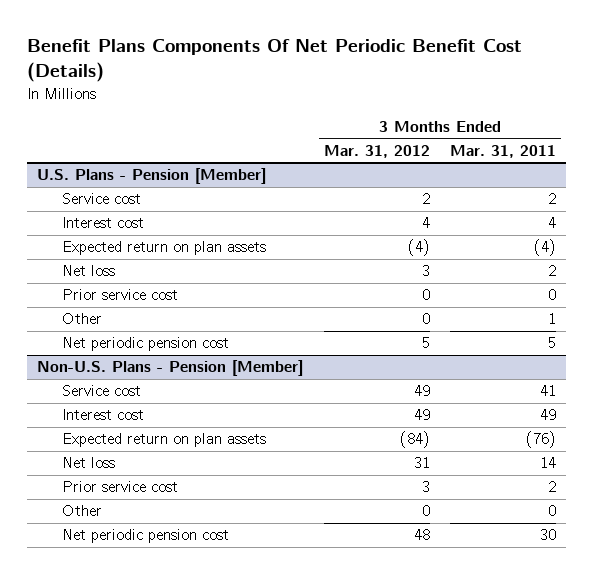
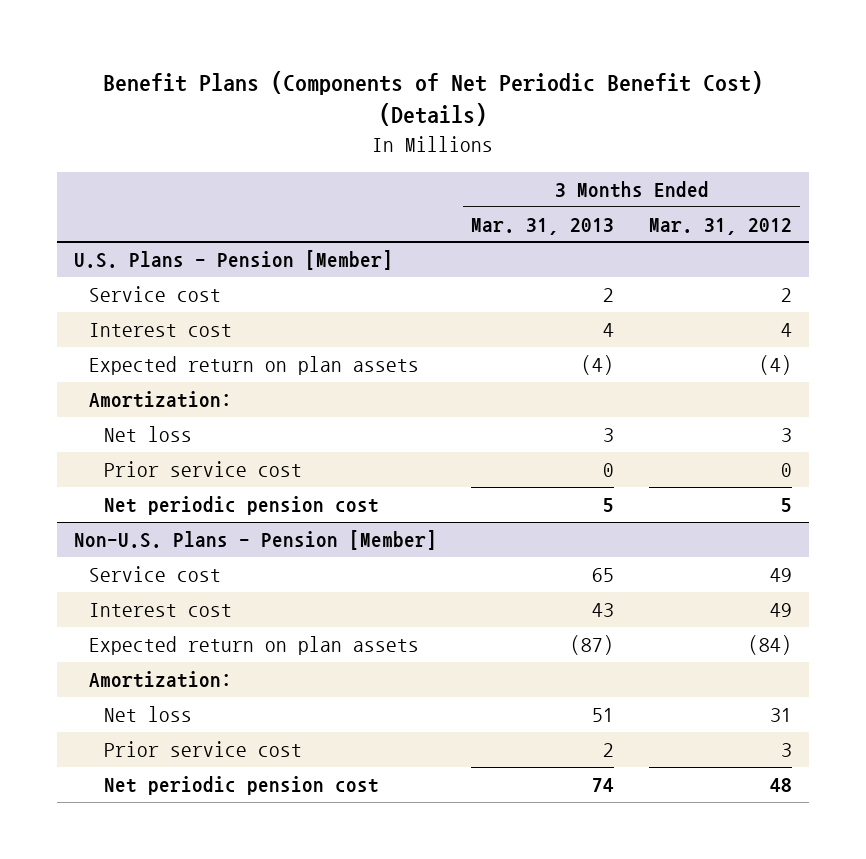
[27,39,523,83] Benefit Plans Components Of Net Periodic Benefit Cost (Details) -> [102,70,763,127] Benefit Plans (Components of Net Periodic Benefit Cost) (Details)
[450,145,557,159] Mar. 31, 2011 -> none
none -> [471,217,615,235] Mar. 31, 2013
none -> [88,391,232,409] Amortization:
[62,313,103,325] Other -> none
none -> [88,671,232,689] Amortization:
[62,505,103,517] Other -> none

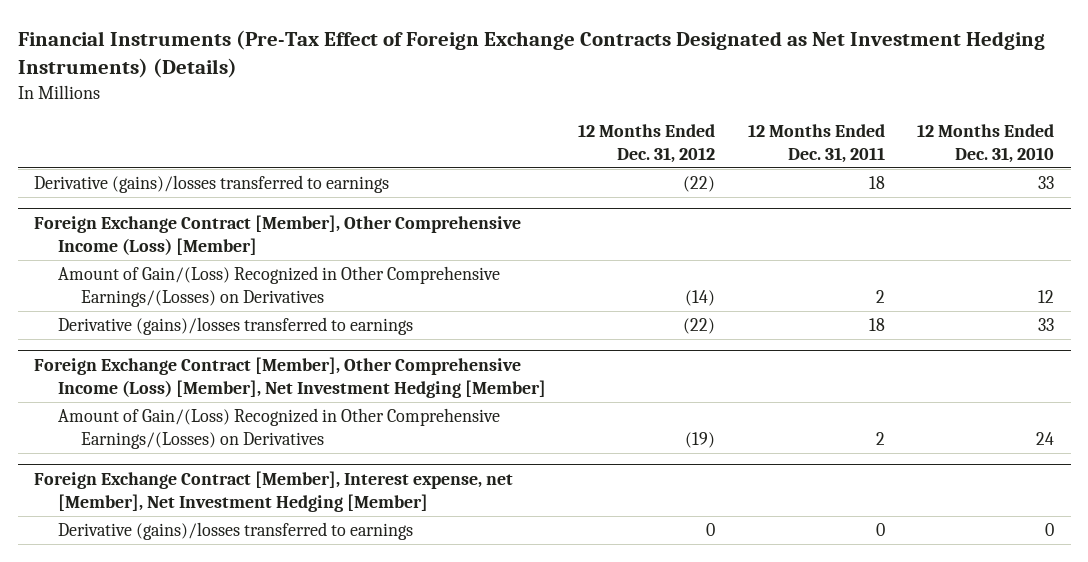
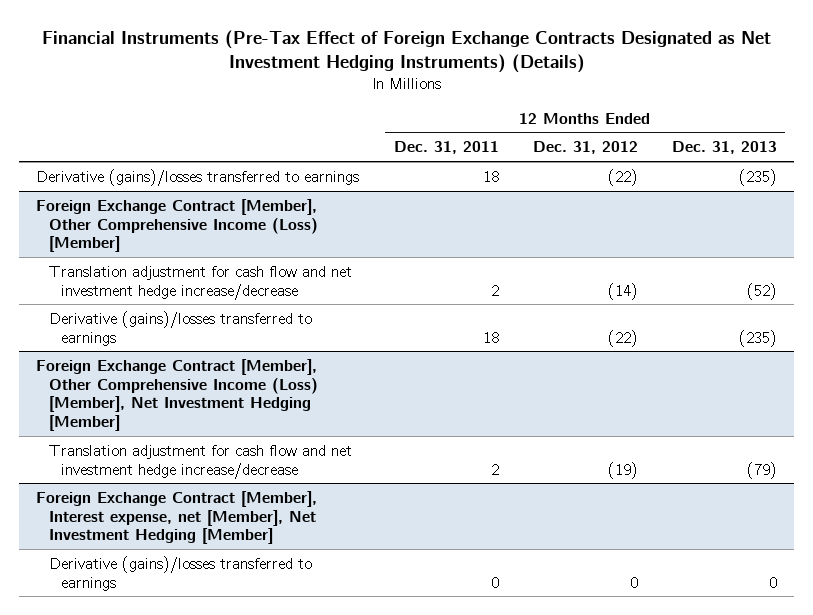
[917,124,1055,164] 12 Months Ended Dec. 31, 2010 -> none
none -> [671,141,777,155] Dec. 31, 2013
[57,266,500,308] Amount of Gain/(Loss) Recognized in Other Comprehensive Earnings/(Losses) on Derivatives -> [48,265,352,300] Translation adjustment for cash flow and net investment hedge increase/decrease
[57,408,500,450] Amount of Gain/(Loss) Recognized in Other Comprehensive Earnings/(Losses) on Derivatives -> [48,444,352,479] Translation adjustment for cash flow and net investment hedge increase/decrease

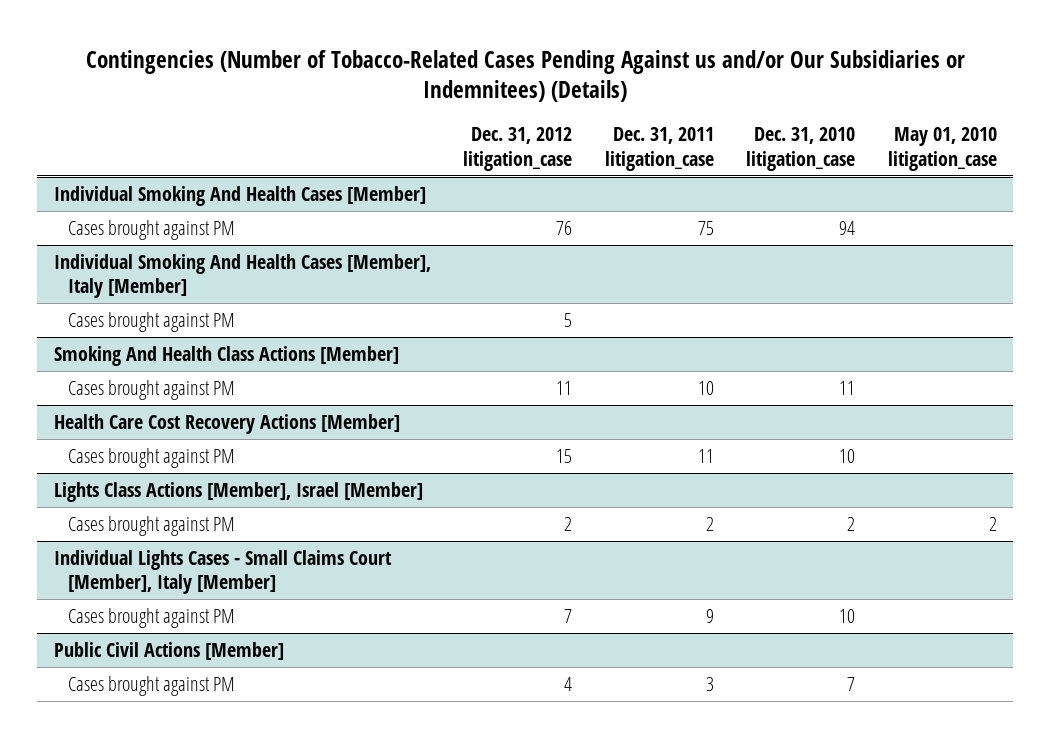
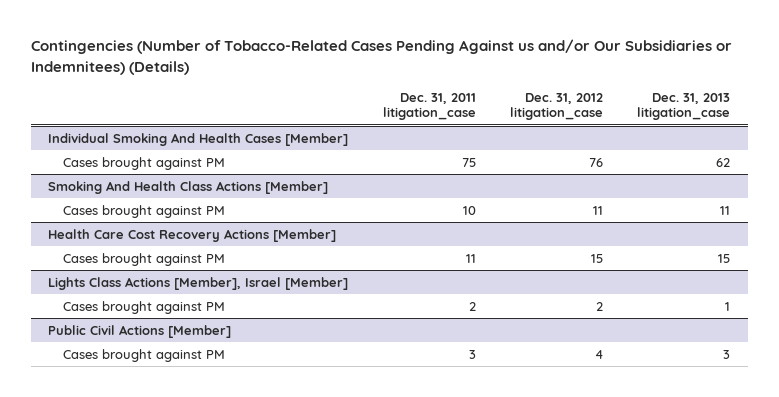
[746,127,856,171] Dec. 31, 2010 litigation_case -> none
[887,127,997,171] May 01, 2010 litigation_case -> none
none -> [637,92,731,121] Dec. 31, 2013 litigation_case
[53,253,431,298] Individual Smoking And Health Cases [Member], Italy [Member] -> none
[68,311,236,332] Cases brought against PM -> none
[53,549,392,594] Individual Lights Cases - Small Claims Court [Member], Italy [Member] -> none
[68,607,236,628] Cases brought against PM -> none

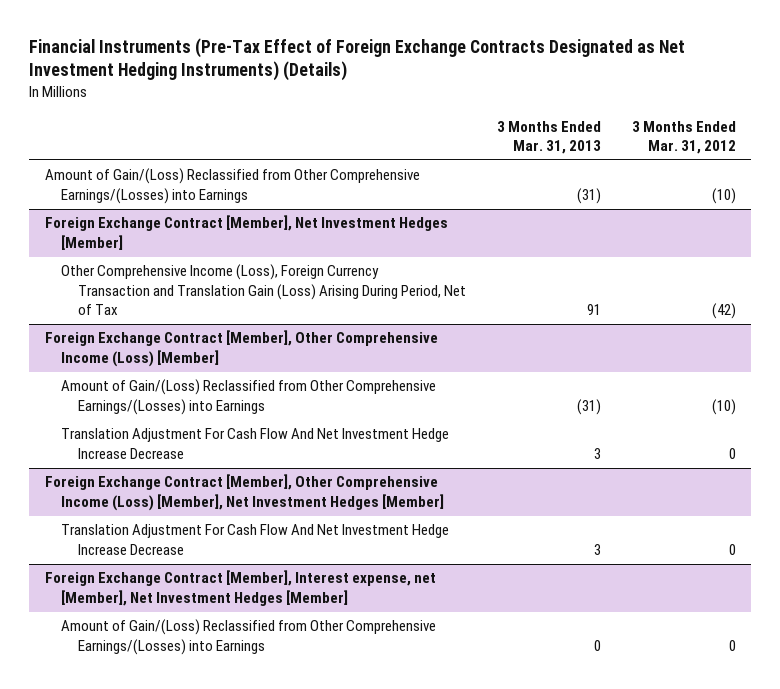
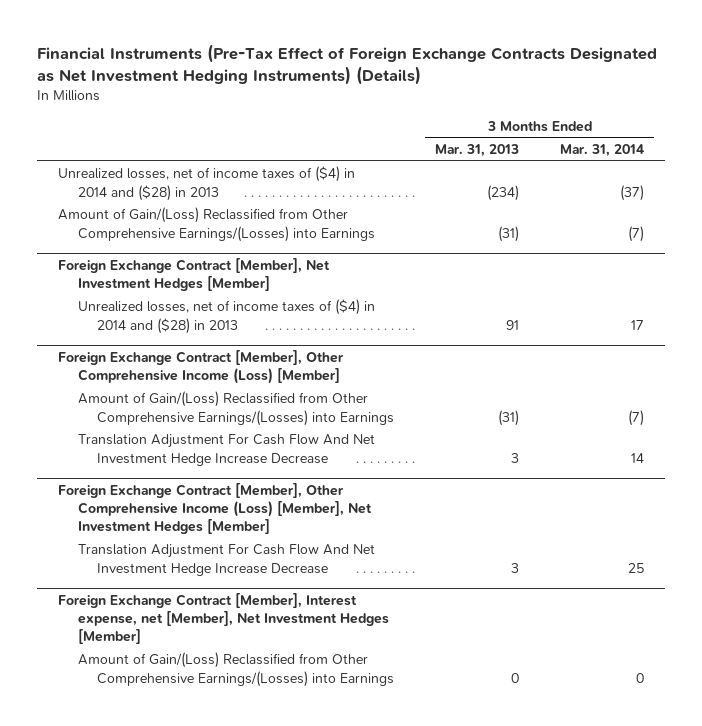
[631,120,736,154] 3 Months Ended Mar. 31, 2012 -> none
none -> [560,144,645,158] Mar. 31, 2014
none -> [57,166,355,201] Unrealized losses, net of income taxes of ($4) in 2014 and ($28) in 2013
[61,264,467,316] Other Comprehensive Income (Loss), Foreign Currency Transaction and Translation Gain (Loss) Arising During Period, Net of Tax -> [77,299,375,334] Unrealized losses, net of income taxes of ($4) in 2014 and ($28) in 2013

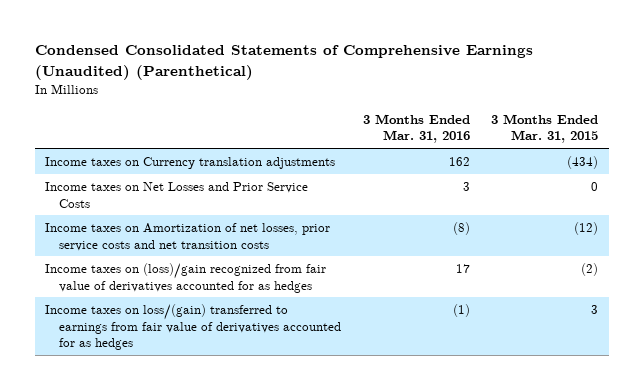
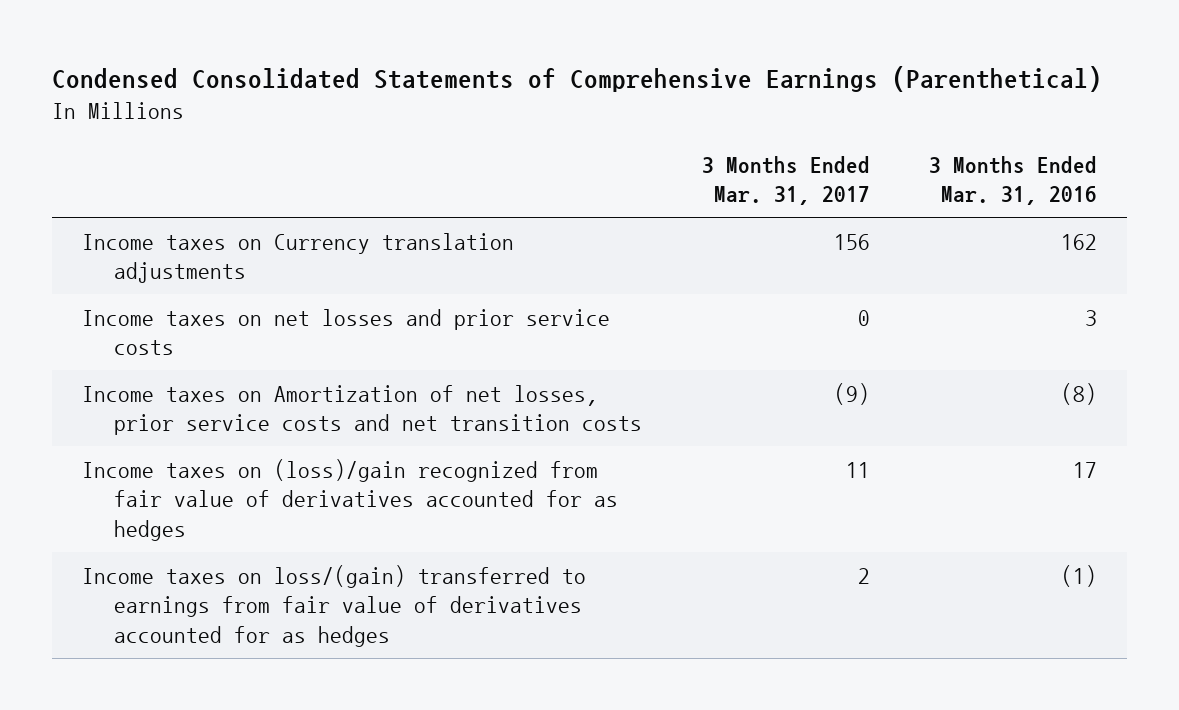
[34,45,533,80] Condensed Consolidated Statements of Comprehensive Earnings (Unaudited) (Parenthetical) -> [52,66,1103,93] Condensed Consolidated Statements of Comprehensive Earnings (Parenthetical)
[491,113,599,144] 3 Months Ended Mar. 31, 2015 -> none
none -> [701,155,870,206] 3 Months Ended Mar. 31, 2017
[45,182,309,208] Income taxes on Net Losses and Prior Service Costs -> [81,308,610,356] Income taxes on net losses and prior service costs

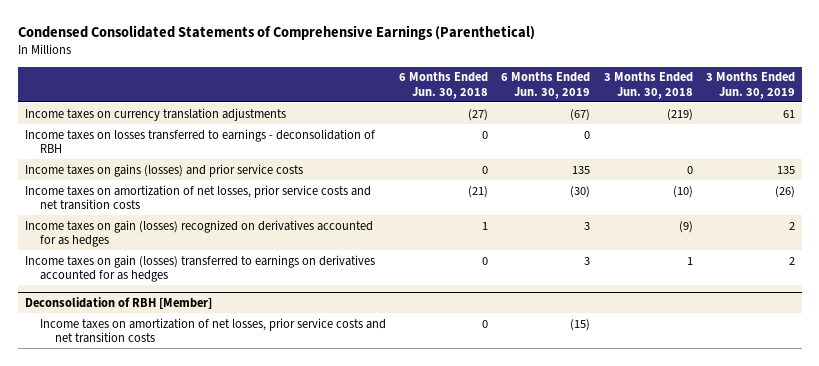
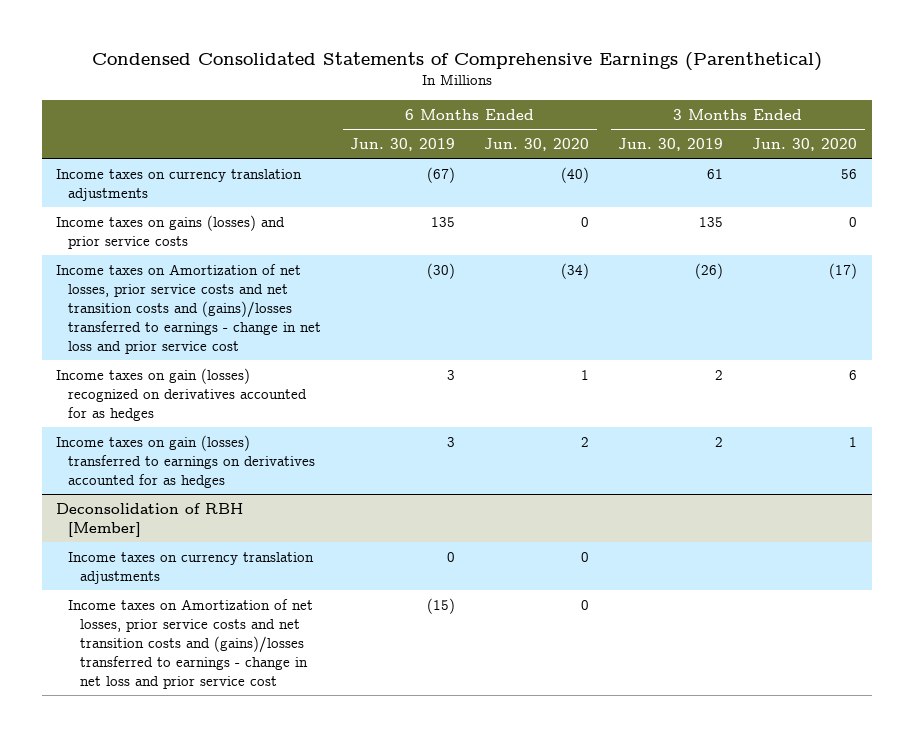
[399,72,489,99] 6 Months Ended Jun. 30, 2018 -> none
[603,72,693,99] 3 Months Ended Jun. 30, 2018 -> none
none -> [484,137,590,151] Jun. 30, 2020
none -> [752,137,858,151] Jun. 30, 2020
[24,128,375,154] Income taxes on losses transferred to earnings - deconsolidation of RBH -> none
[24,184,371,211] Income taxes on amortization of net losses, prior service costs and net transition costs -> [56,263,322,355] Income taxes on Amortization of net losses, prior service costs and net transition costs and (gains)/losses transferred to earnings - change in net loss and prior service cost
none -> [68,551,315,584] Income taxes on currency translation adjustments
[39,317,386,344] Income taxes on amortization of net losses, prior service costs and net transition costs -> [68,598,314,690] Income taxes on Amortization of net losses, prior service costs and net transition costs and (gains)/losses transferred to earnings - change in net loss and prior service cost

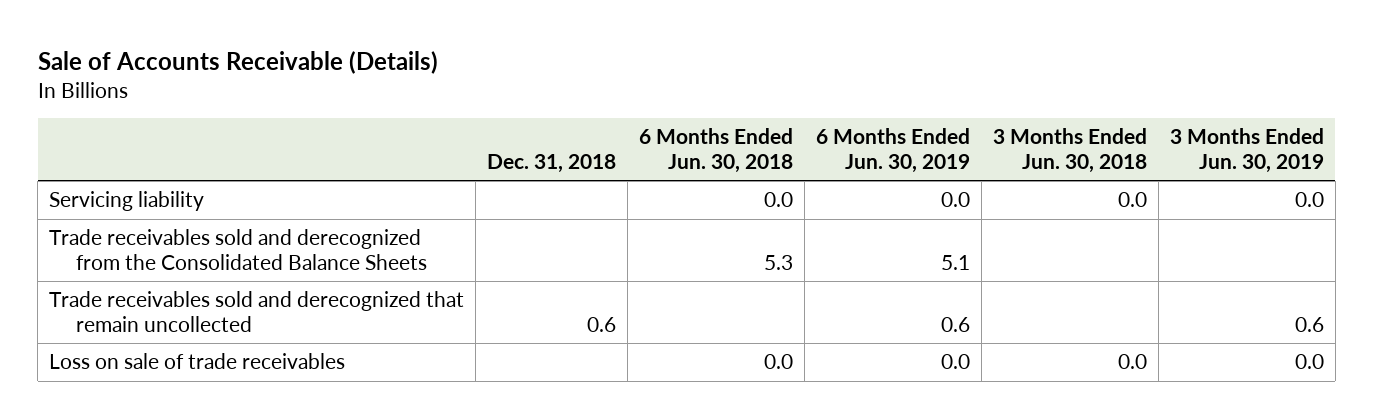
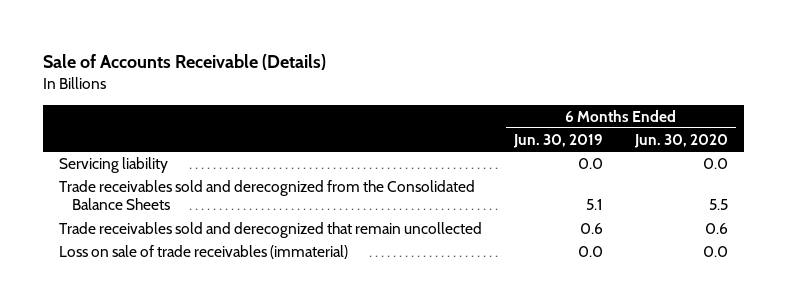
[486,154,616,174] Dec. 31, 2018 -> none
[638,128,793,174] 6 Months Ended Jun. 30, 2018 -> none
[992,128,1147,174] 3 Months Ended Jun. 30, 2018 -> none
[1169,128,1324,174] 3 Months Ended Jun. 30, 2019 -> none
none -> [634,134,729,149] Jun. 30, 2020
[48,353,345,370] Loss on sale of trade receivables -> [59,245,349,260] Loss on sale of trade receivables (immaterial)

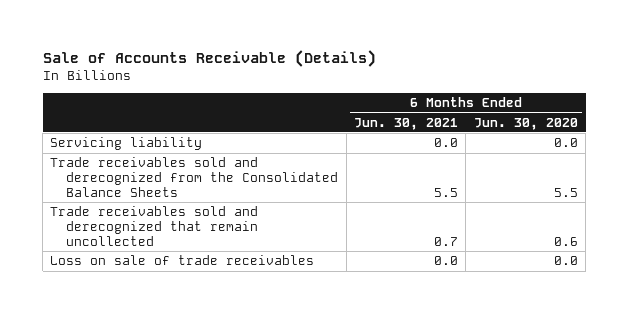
[513,134,604,149] Jun. 30, 2019 -> none
none -> [354,117,459,130] Jun. 30, 2021
[59,245,349,260] Loss on sale of trade receivables (immaterial) -> [50,255,315,266] Loss on sale of trade receivables

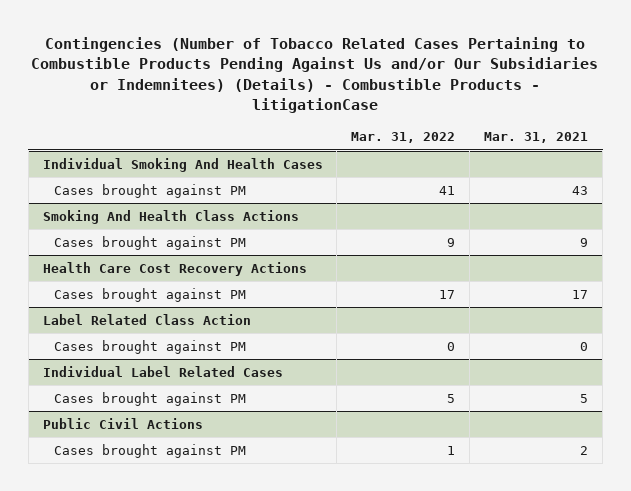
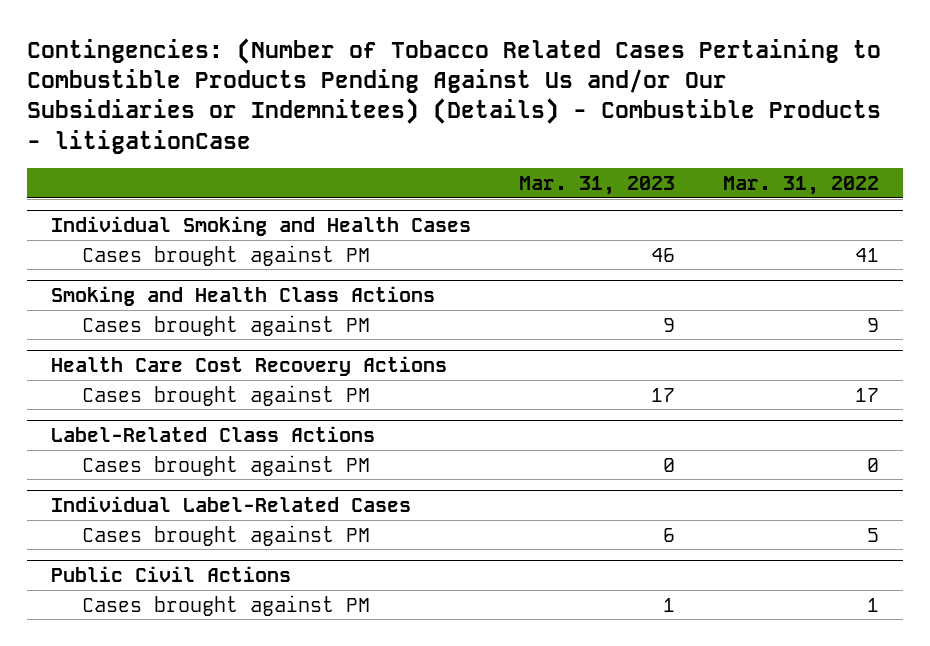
[31,36,599,114] Contingencies (Number of Tobacco Related Cases Pertaining to Combustible Products Pending Against Us and/or Our Subsidiaries or Indemnitees) (Details) - Combustible Products - litigationCase -> [27,37,882,154] Contingencies: (Number of Tobacco Related Cases Pertaining to Combustible Products Pending Against Us and/or Our Subsidiaries or Indemnitees) (Details) - Combustible Products - litigationCase
[484,132,589,144] Mar. 31, 2021 -> none
none -> [518,175,675,195] Mar. 31, 2023
[42,157,323,172] Individual Smoking And Health Cases -> [51,215,472,236] Individual Smoking and Health Cases
[42,209,299,224] Smoking And Health Class Actions -> [51,285,436,306] Smoking and Health Class Actions
[42,313,251,325] Label Related Class Action -> [51,425,376,442] Label-Related Class Actions
[42,365,283,377] Individual Label Related Cases -> [51,495,412,512] Individual Label-Related Cases

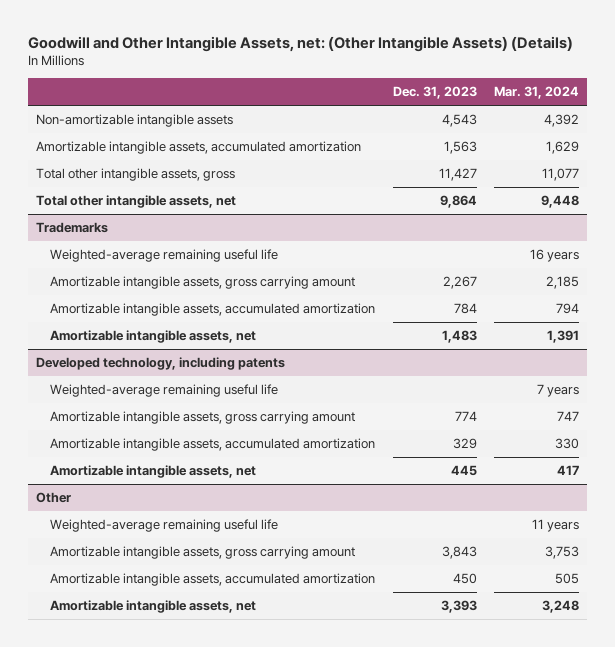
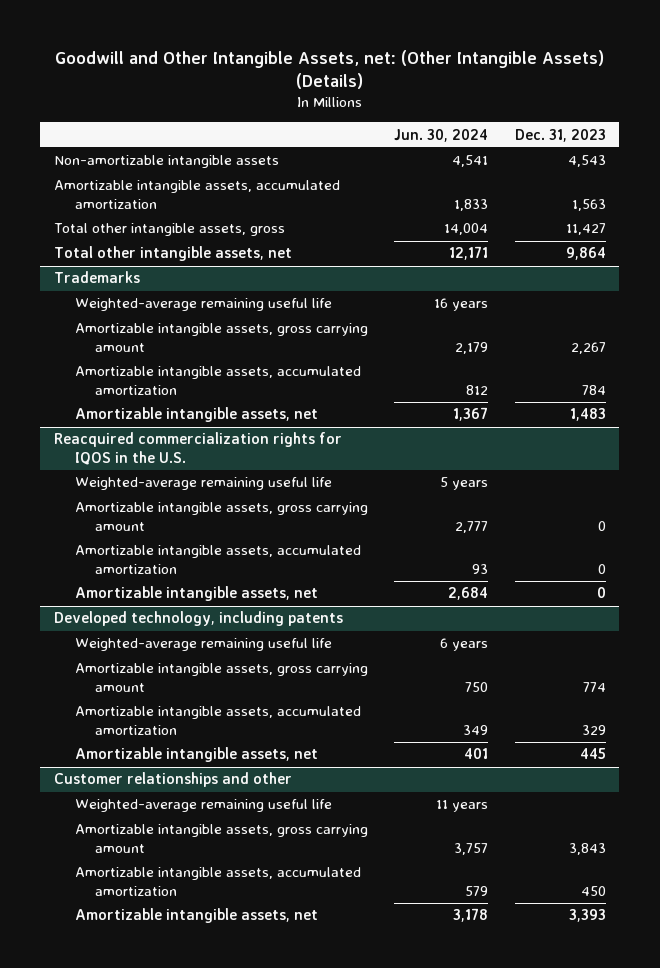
[493,86,579,100] Mar. 31, 2024 -> none
none -> [394,128,489,142] Jun. 30, 2024
none -> [53,432,342,466] Reacquired commercialization rights for IQOS in the U.S.
none -> [74,477,332,491] Weighted-average remaining useful life
none -> [74,502,368,532] Amortizable intangible assets, gross carrying amount
none -> [74,545,361,575] Amortizable intangible assets, accumulated amortization
none -> [74,586,318,602] Amortizable intangible assets, net
[36,492,72,504] Other -> none
none -> [53,772,292,788] Customer relationships and other

